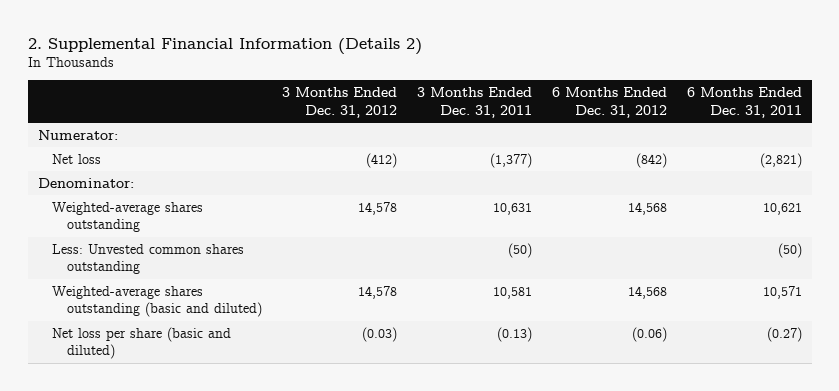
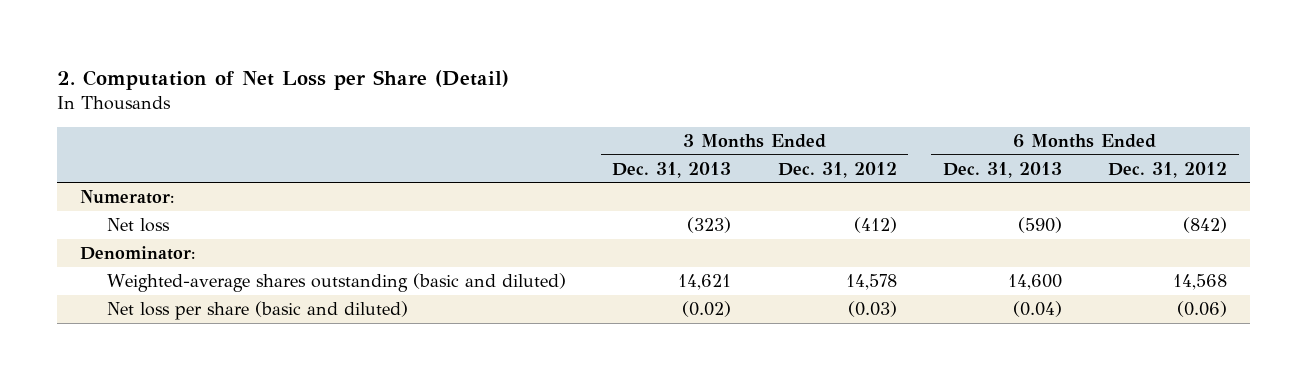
[27,37,422,55] 2. Supplemental Financial Information (Details 2) -> [56,69,509,90] 2. Computation of Net Loss per Share (Detail)
[416,87,532,118] 3 Months Ended Dec. 31, 2011 -> none
[686,87,802,118] 6 Months Ended Dec. 31, 2011 -> none
none -> [612,161,732,178] Dec. 31, 2013
none -> [942,161,1062,178] Dec. 31, 2013
[52,201,204,233] Weighted-average shares outstanding -> none
[52,243,245,275] Less: Unvested common shares outstanding -> none

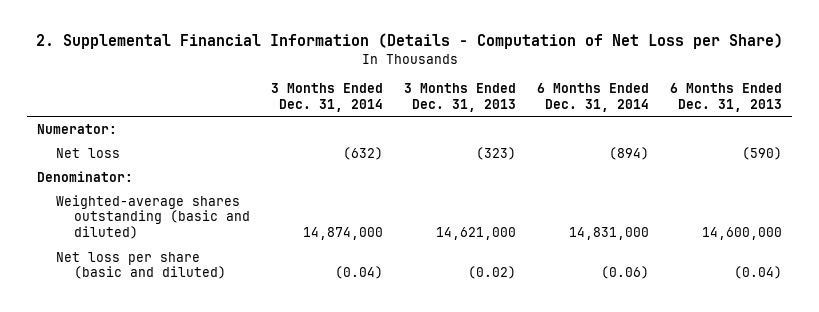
[56,69,509,90] 2. Computation of Net Loss per Share (Detail) -> [35,33,783,50] 2. Supplemental Financial Information (Details - Computation of Net Loss per Share)
[777,161,897,178] Dec. 31, 2012 -> none
[1108,161,1228,178] Dec. 31, 2012 -> none
none -> [271,83,384,112] 3 Months Ended Dec. 31, 2014
none -> [537,83,650,112] 6 Months Ended Dec. 31, 2014
[678,274,732,291] 14,621 -> [436,226,517,240] 14,621,000
[1007,274,1062,291] 14,600 -> [701,226,782,240] 14,600,000

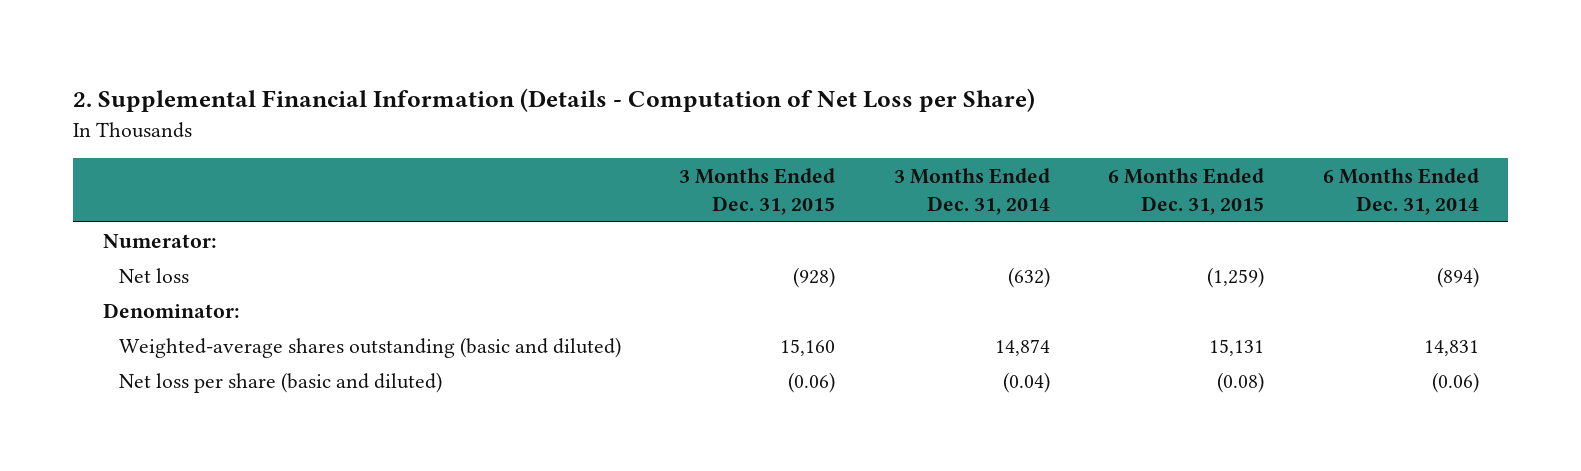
[404,83,517,112] 3 Months Ended Dec. 31, 2013 -> none
[669,83,782,112] 6 Months Ended Dec. 31, 2013 -> none
none -> [679,167,836,216] 3 Months Ended Dec. 31, 2015
none -> [1108,167,1265,216] 6 Months Ended Dec. 31, 2015
[303,226,384,240] 14,874,000 -> [994,338,1050,356] 14,874
[569,226,650,240] 14,831,000 -> [1423,339,1479,356] 14,831

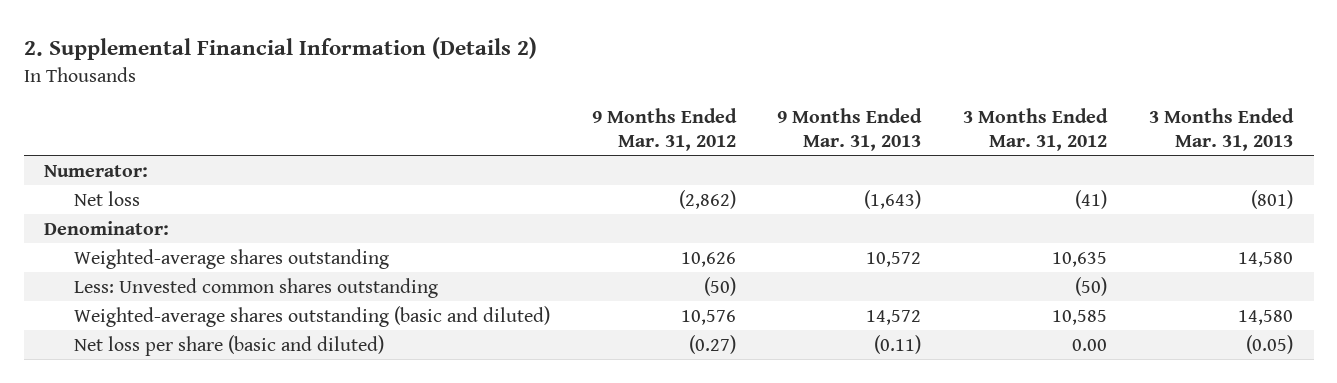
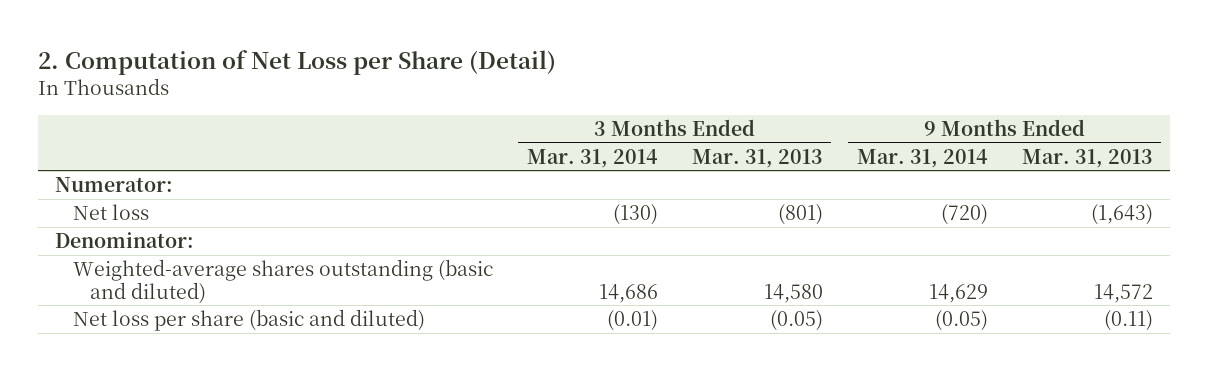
[23,36,537,60] 2. Supplemental Financial Information (Details 2) -> [38,49,557,75] 2. Computation of Net Loss per Share (Detail)
[591,107,737,151] 9 Months Ended Mar. 31, 2012 -> none
[963,107,1109,151] 3 Months Ended Mar. 31, 2012 -> none
none -> [526,148,658,168] Mar. 31, 2014
none -> [856,148,988,168] Mar. 31, 2014
[73,248,389,269] Weighted-average shares outstanding -> none
[73,277,438,298] Less: Unvested common shares outstanding -> none

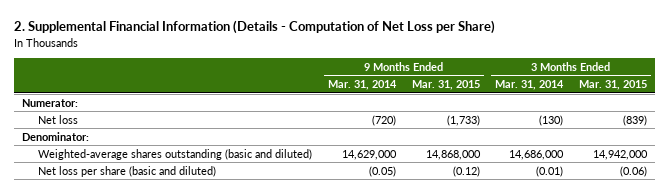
[38,49,557,75] 2. Computation of Net Loss per Share (Detail) -> [13,20,495,35] 2. Supplemental Financial Information (Details - Computation of Net Loss per Share)
[691,148,823,168] Mar. 31, 2013 -> none
[1021,148,1153,168] Mar. 31, 2013 -> none
none -> [411,80,480,91] Mar. 31, 2015
none -> [578,80,647,91] Mar. 31, 2015
[598,283,658,303] 14,686 -> [509,149,565,160] 14,686,000
[928,283,988,303] 14,629 -> [342,149,398,160] 14,629,000

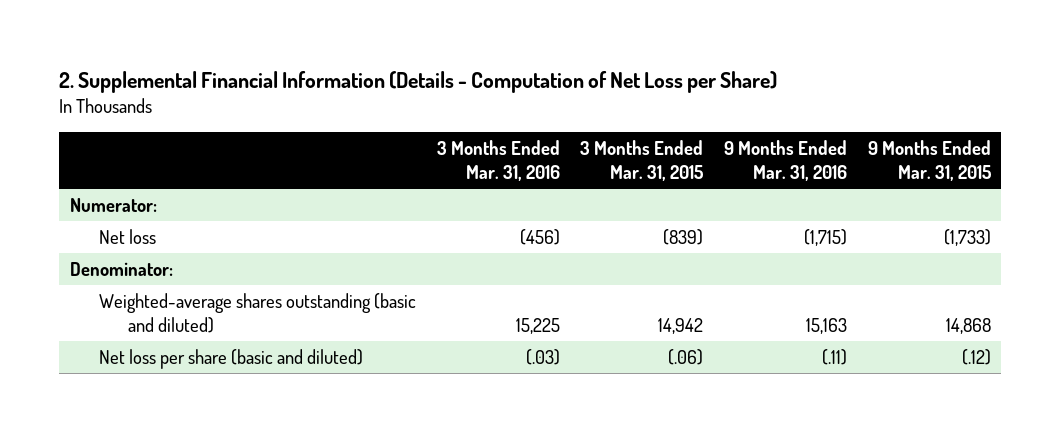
[328,80,398,91] Mar. 31, 2014 -> none
[495,80,565,91] Mar. 31, 2014 -> none
none -> [436,139,560,181] 3 Months Ended Mar. 31, 2016
none -> [724,139,848,181] 9 Months Ended Mar. 31, 2016
[425,149,481,160] 14,868,000 -> [945,317,991,334] 14,868
[592,149,648,160] 14,942,000 -> [658,317,704,334] 14,942
[452,165,480,177] (0.12) -> [961,348,991,365] (.12)
[619,165,647,177] (0.06) -> [668,348,704,365] (.06)

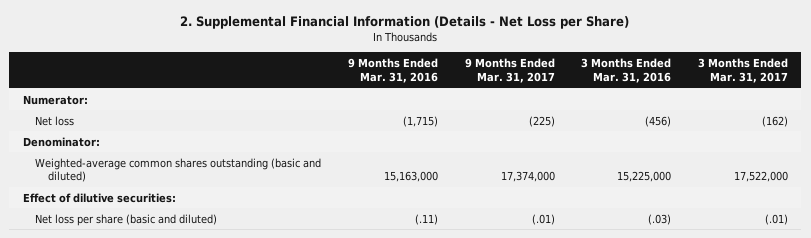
[59,71,778,94] 2. Supplemental Financial Information (Details - Computation of Net Loss per Share) -> [180,16,630,30] 2. Supplemental Financial Information (Details - Net Loss per Share)
[580,139,704,181] 3 Months Ended Mar. 31, 2015 -> none
[867,139,991,181] 9 Months Ended Mar. 31, 2015 -> none
none -> [464,58,555,83] 9 Months Ended Mar. 31, 2017
none -> [697,58,788,83] 3 Months Ended Mar. 31, 2017
[98,292,416,333] Weighted-average shares outstanding (basic and diluted) -> [35,157,322,183] Weighted-average common shares outstanding (basic and diluted)
[515,317,560,334] 15,225 -> [617,171,672,183] 15,225,000
[806,317,848,334] 15,163 -> [383,171,438,183] 15,163,000
none -> [22,192,176,203] Effect of dilutive securities:

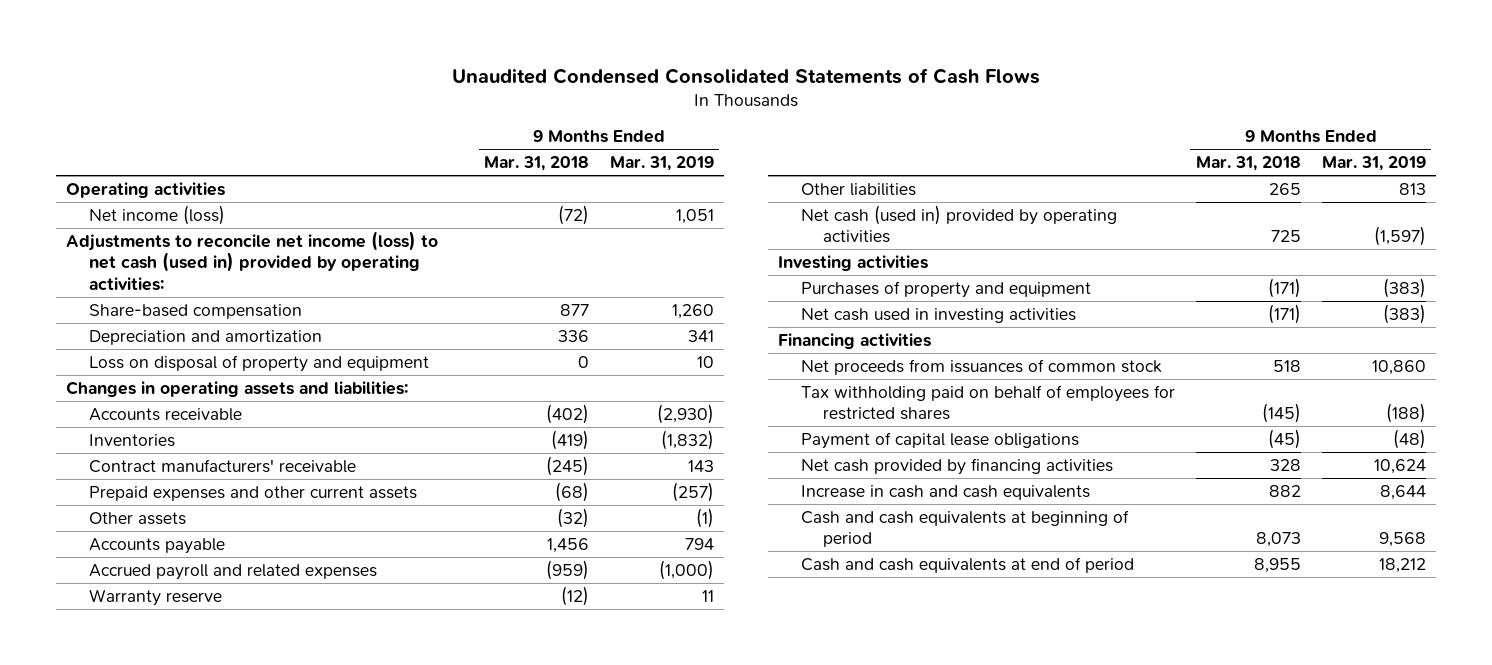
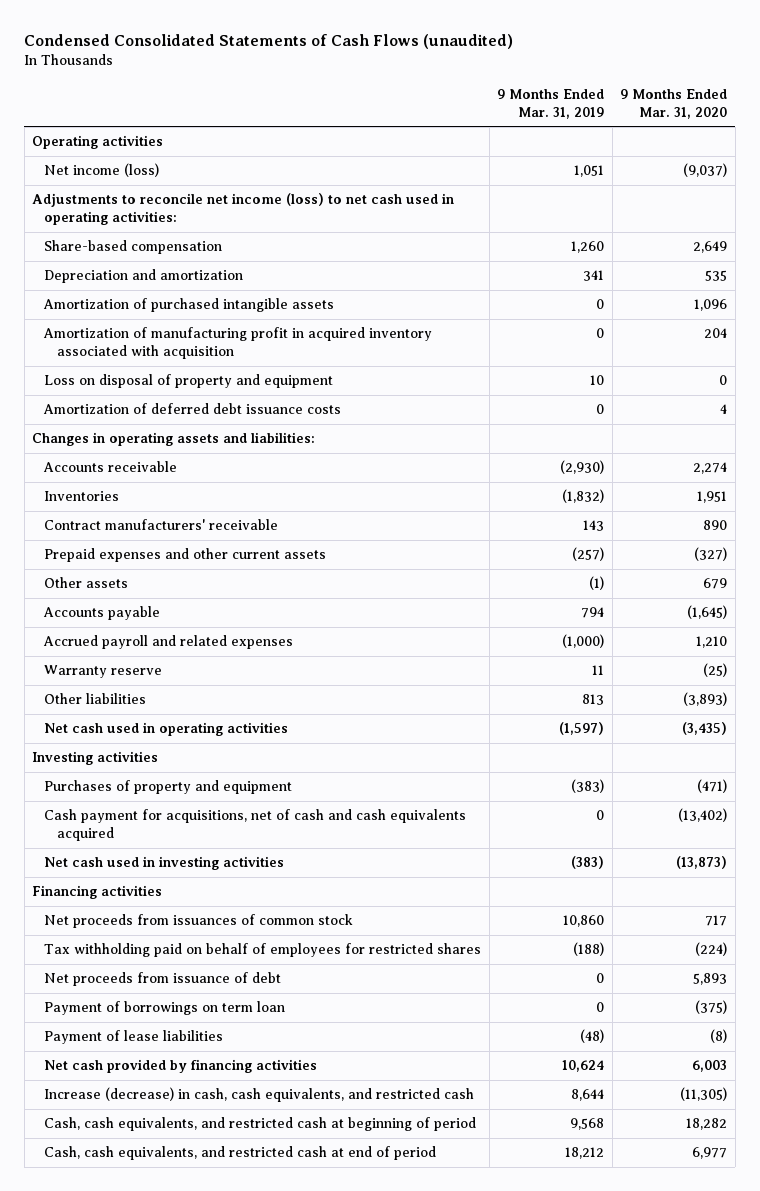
[451,67,1040,84] Unaudited Condensed Consolidated Statements of Cash Flows -> [24,34,514,50] Condensed Consolidated Statements of Cash Flows (unaudited)
[483,156,589,172] Mar. 31, 2018 -> none
none -> [620,88,728,119] 9 Months Ended Mar. 31, 2020
[66,230,439,292] Adjustments to reconcile net income (loss) to net cash (used in) provided by operating activities: -> [32,193,455,226] Adjustments to reconcile net income (loss) to net cash used in operating activities:
none -> [43,298,335,313] Amortization of purchased intangible assets
none -> [43,327,433,360] Amortization of manufacturing profit in acquired inventory associated with acquisition
none -> [43,403,342,415] Amortization of deferred debt issuance costs
[800,204,1117,244] Net cash (used in) provided by operating activities -> [44,722,289,737] Net cash used in operating activities
none -> [44,809,467,842] Cash payment for acquisitions, net of cash and cash equivalents acquired
none -> [44,972,282,987] Net proceeds from issuance of debt
none -> [44,1001,286,1016] Payment of borrowings on term loan
[800,431,1079,449] Payment of capital lease obligations -> [44,1030,224,1045] Payment of lease liabilities
[800,484,1090,500] Increase in cash and cash equivalents -> [44,1087,475,1103] Increase (decrease) in cash, cash equivalents, and restricted cash
[800,509,1129,548] Cash and cash equivalents at beginning of period -> [44,1117,477,1132] Cash, cash equivalents, and restricted cash at beginning of period
[800,556,1134,573] Cash and cash equivalents at end of period -> [44,1146,437,1161] Cash, cash equivalents, and restricted cash at end of period

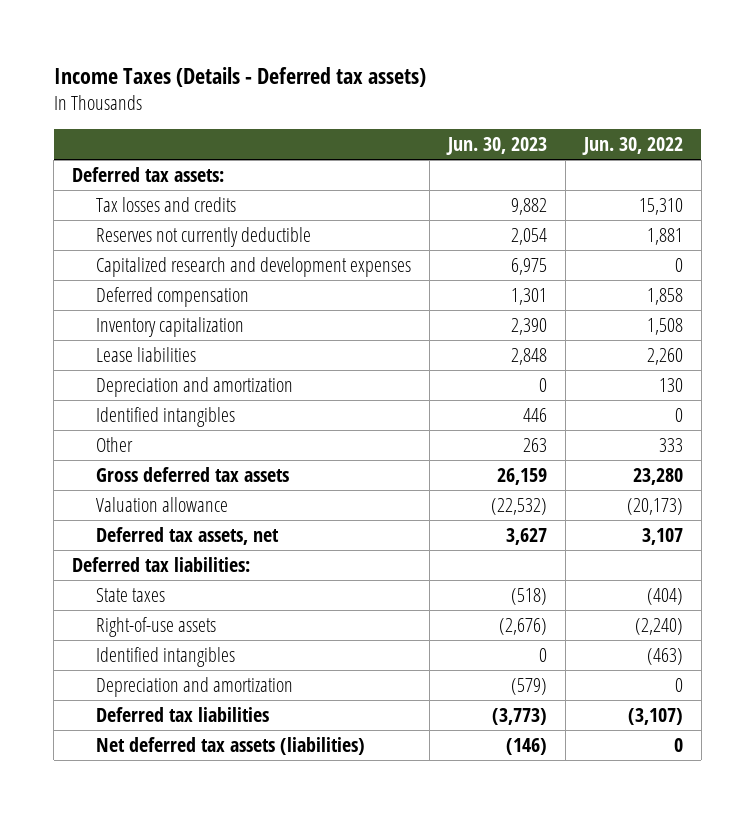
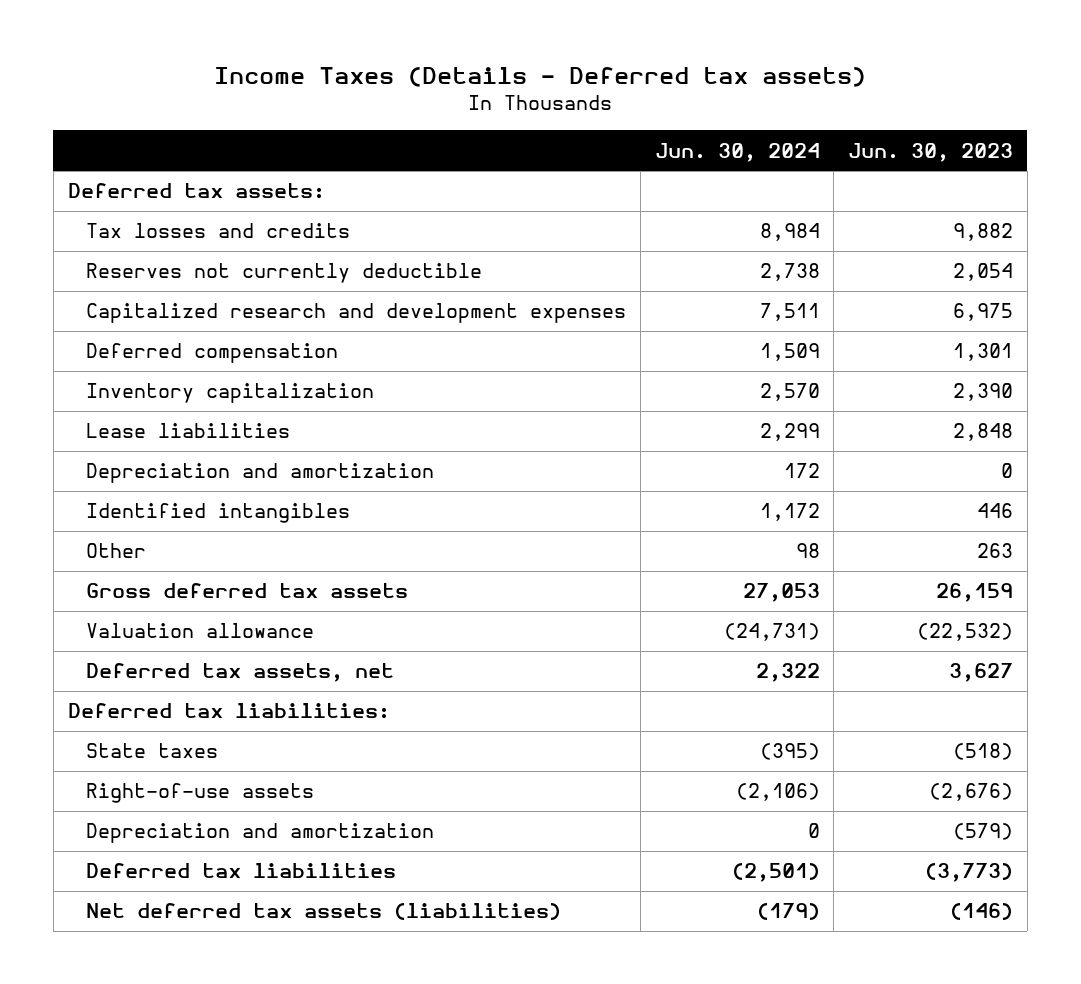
[581,137,683,156] Jun. 30, 2022 -> none
none -> [654,142,820,162] Jun. 30, 2024
[95,646,235,667] Identified intangibles -> none

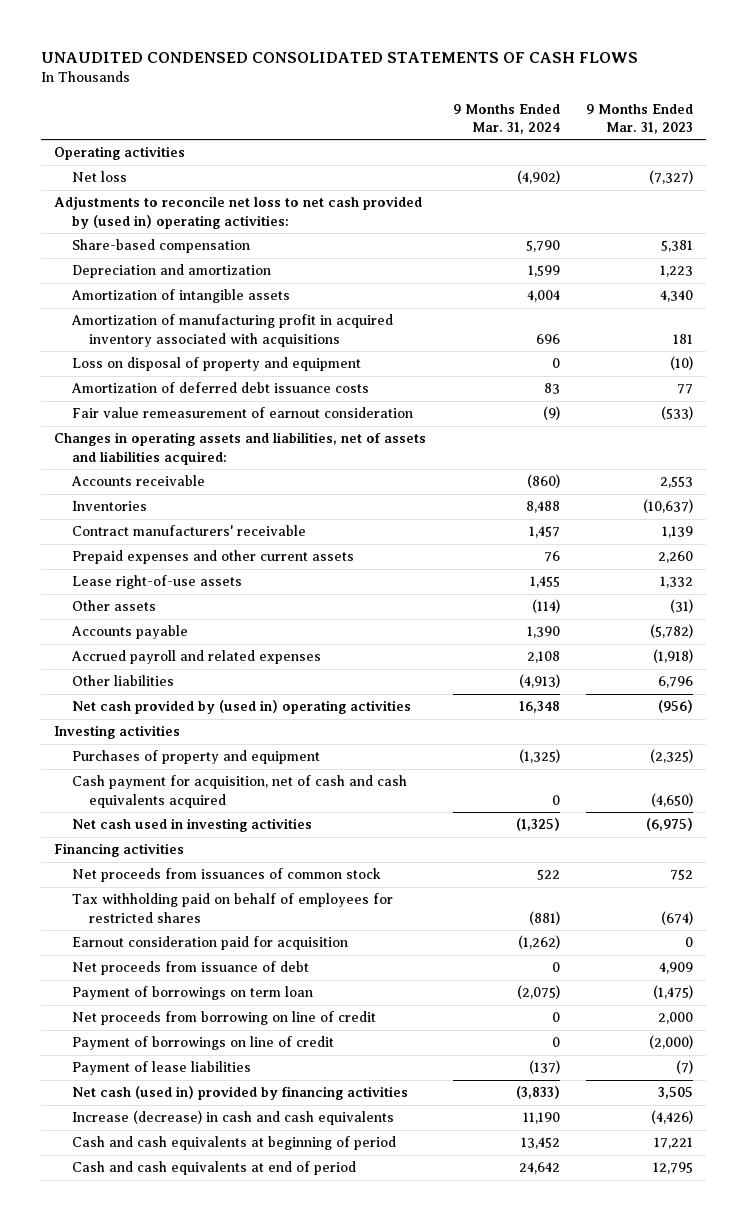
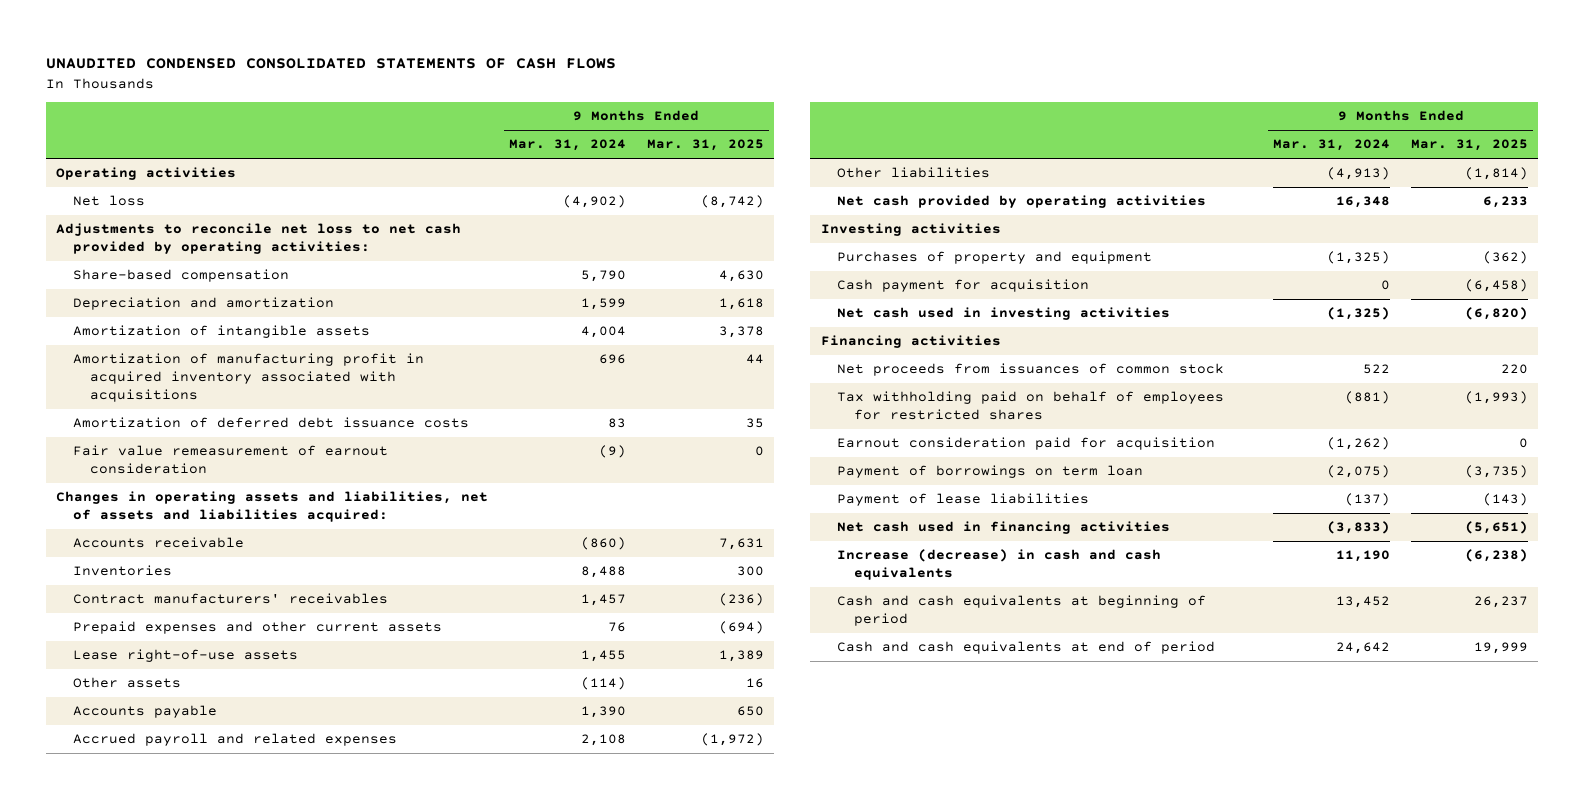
[585,103,693,134] 9 Months Ended Mar. 31, 2023 -> none
none -> [646,139,764,152] Mar. 31, 2025
[54,196,423,229] Adjustments to reconcile net loss to net cash provided by (used in) operating activities: -> [56,223,462,254] Adjustments to reconcile net loss to net cash provided by operating activities:
[71,357,361,372] Loss on disposal of property and equipment -> none
[71,525,306,537] Contract manufacturers' receivable -> [73,593,389,605] Contract manufacturers' receivables
[71,700,411,715] Net cash provided by (used in) operating activities -> [837,195,1207,209] Net cash provided by operating activities
[71,775,407,808] Cash payment for acquisition, net of cash and cash equivalents acquired -> none
none -> [837,279,1090,293] Cash payment for acquisition
[71,961,309,976] Net proceeds from issuance of debt -> none
[71,1011,376,1026] Net proceeds from borrowing on line of credit -> none
[71,1036,334,1051] Payment of borrowings on line of credit -> none
[71,1086,408,1101] Net cash (used in) provided by financing activities -> [837,521,1171,535] Net cash used in financing activities

